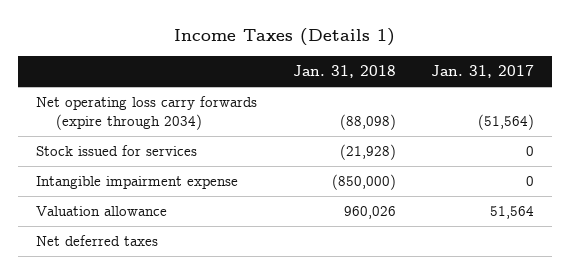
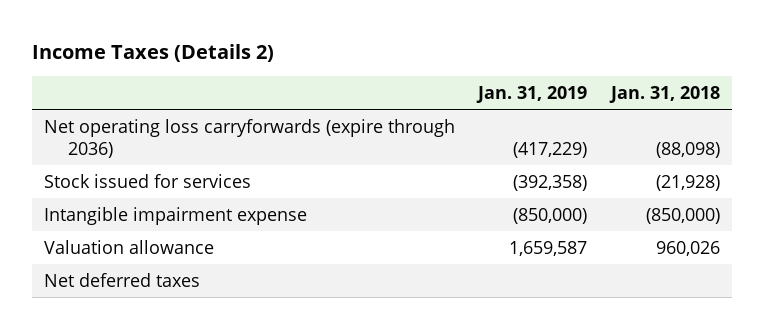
[174,28,396,47] Income Taxes (Details 1) -> [31,43,274,62] Income Taxes (Details 2)
[431,64,535,78] Jan. 31, 2017 -> none
none -> [476,86,588,104] Jan. 31, 2019
[35,96,257,130] Net operating loss carry forwards (expire through 2034) -> [43,118,455,158] Net operating loss carryforwards (expire through 2036)

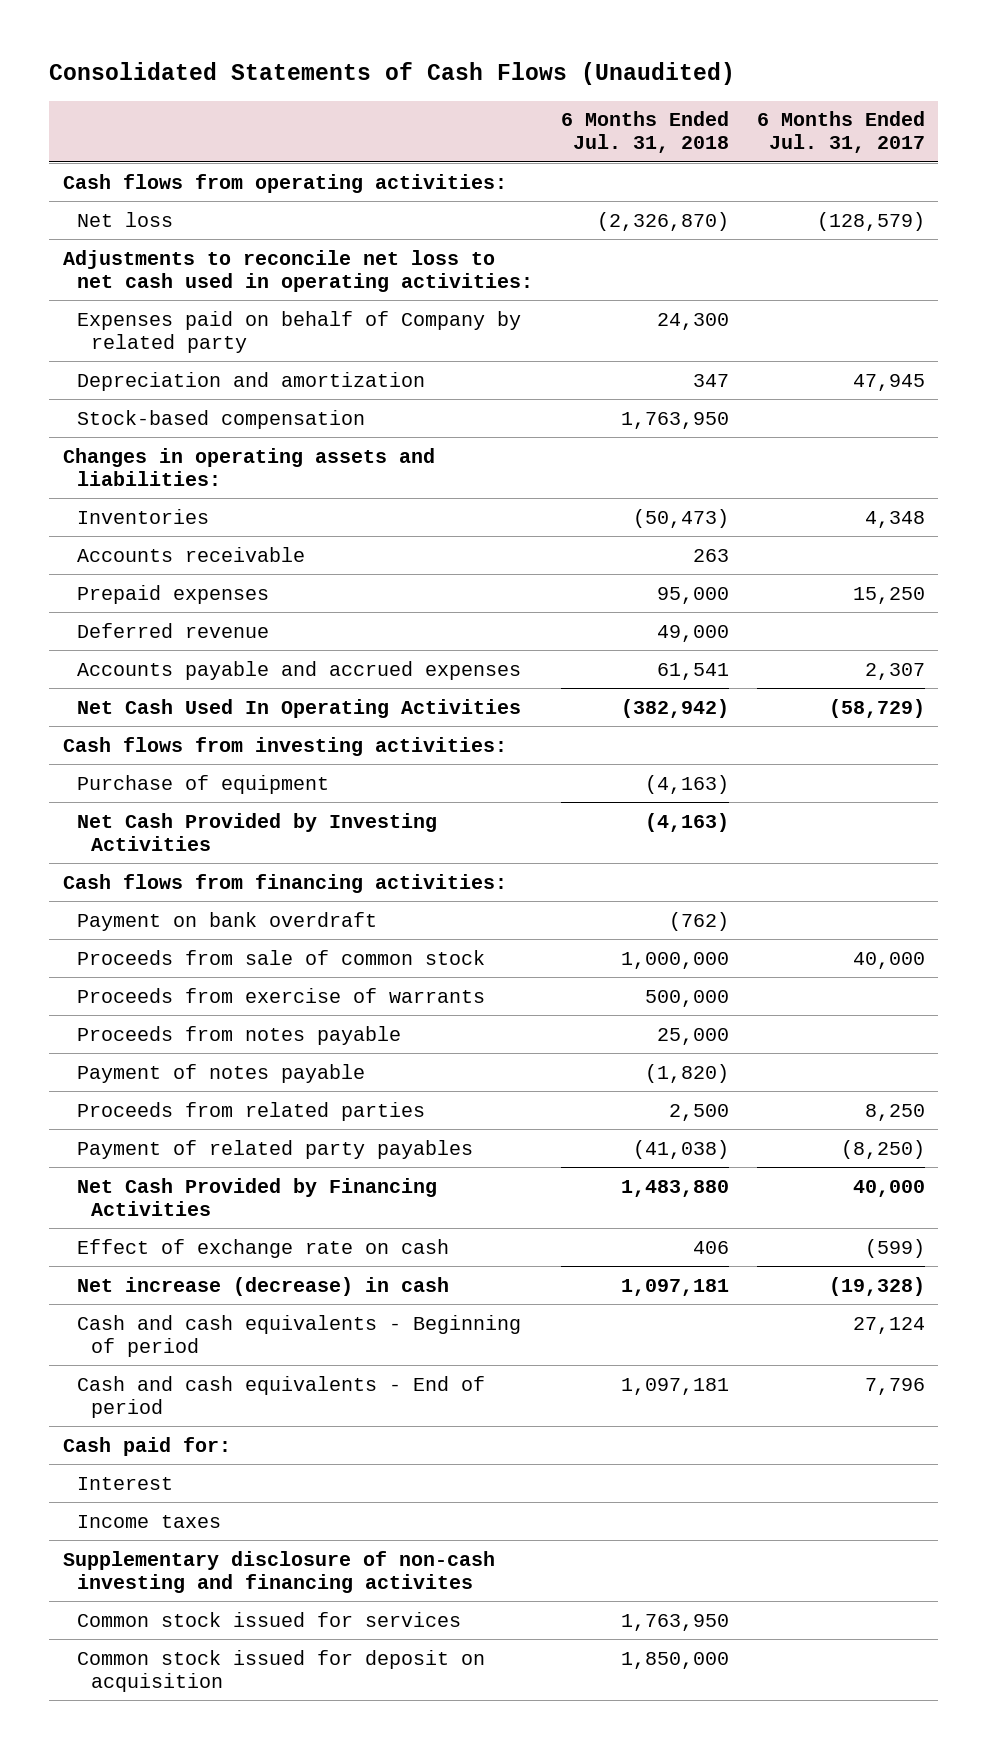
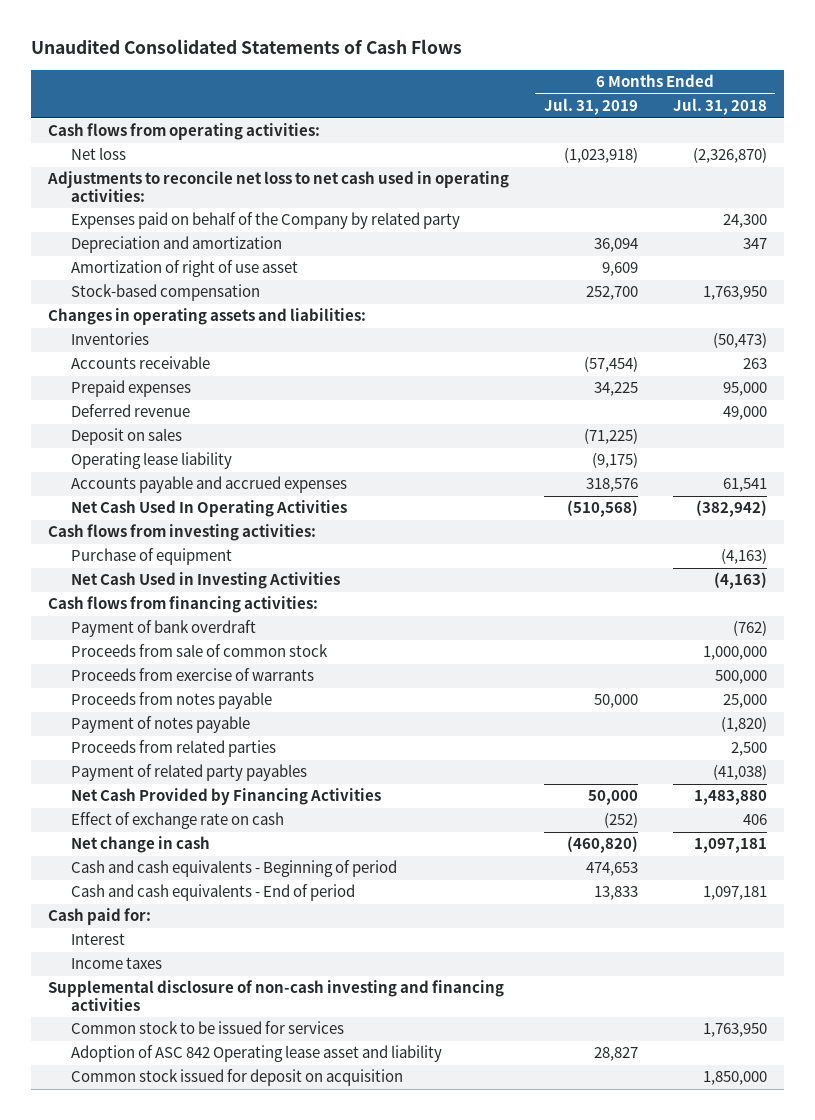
[48,62,735,86] Consolidated Statements of Cash Flows (Unaudited) -> [31,39,463,55] Unaudited Consolidated Statements of Cash Flows
[756,111,925,154] 6 Months Ended Jul. 31, 2017 -> none
none -> [544,98,639,116] Jul. 31, 2019
[77,310,522,353] Expenses paid on behalf of Company by related party -> [70,212,460,230] Expenses paid on behalf of the Company by related party
none -> [70,260,298,278] Amortization of right of use asset
none -> [70,428,182,446] Deposit on sales
none -> [70,452,232,470] Operating lease liability
[77,812,438,851] Net Cash Provided by Investing Activities -> [70,572,340,590] Net Cash Used in Investing Activities
[77,911,378,931] Payment on bank overdraft -> [70,620,256,638] Payment of bank overdraft
[77,1276,450,1296] Net increase (decrease) in cash -> [70,836,210,854] Net change in cash
[62,1550,495,1593] Supplementary disclosure of non-cash investing and financing activites -> [48,980,505,1011] Supplemental disclosure of non-cash investing and financing activities
[77,1611,462,1627] Common stock issued for services -> [70,1021,344,1035] Common stock to be issued for services
none -> [70,1045,442,1063] Adoption of ASC 842 Operating lease asset and liability

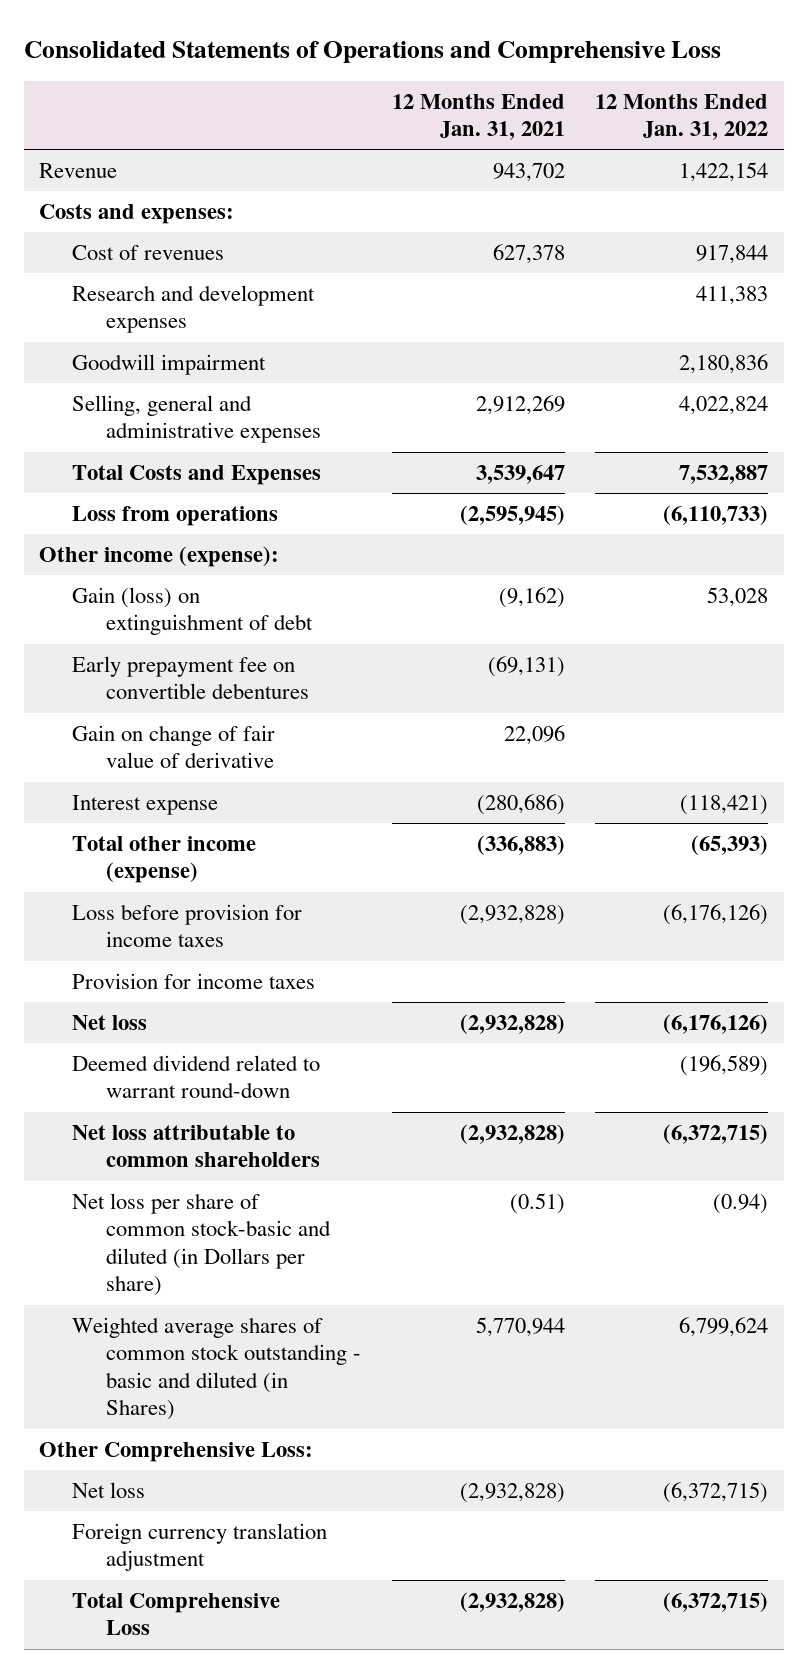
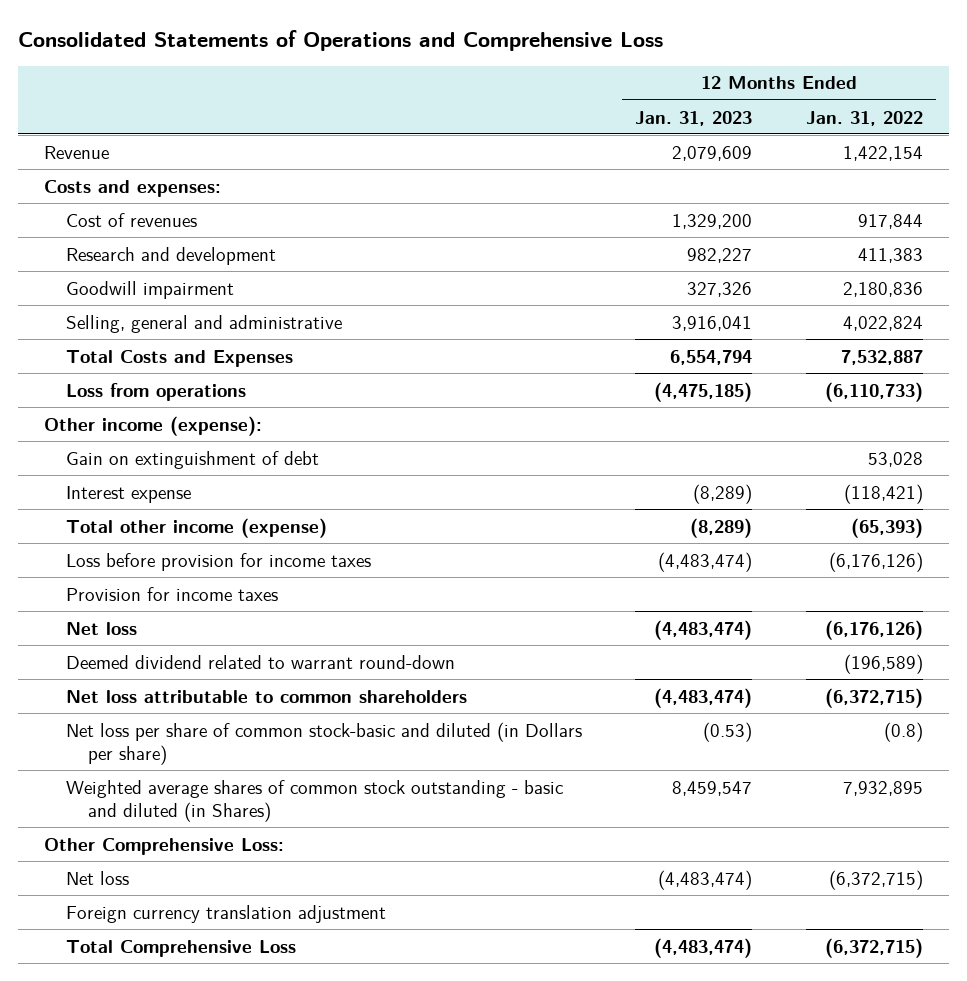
[391,93,565,141] 12 Months Ended Jan. 31, 2021 -> none
none -> [635,110,753,126] Jan. 31, 2023
[72,284,316,334] Research and development expenses -> [66,246,277,265] Research and development
[72,394,321,444] Selling, general and administrative expenses -> [66,314,343,333] Selling, general and administrative
[72,655,309,700] Early prepayment fee on convertible debentures -> none
[72,724,276,769] Gain on change of fair value of derivative -> none
[72,586,313,636] Gain (loss) on extinguishment of debt -> [66,450,320,469] Gain on extinguishment of debt
[713,1193,769,1214] (0.94) -> [883,721,923,742] (0.8)
[679,1316,769,1337] 6,799,624 -> [842,780,923,796] 7,932,895

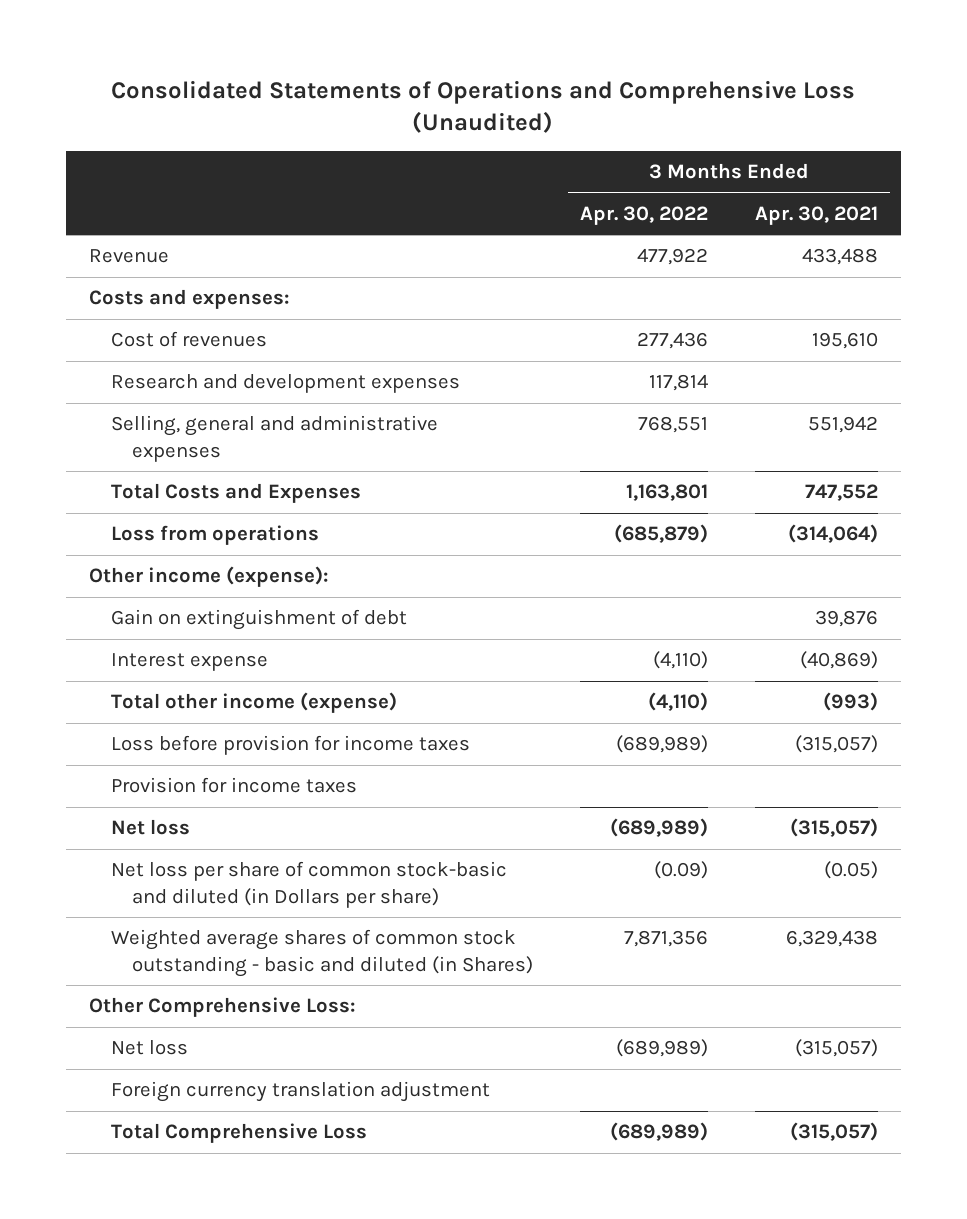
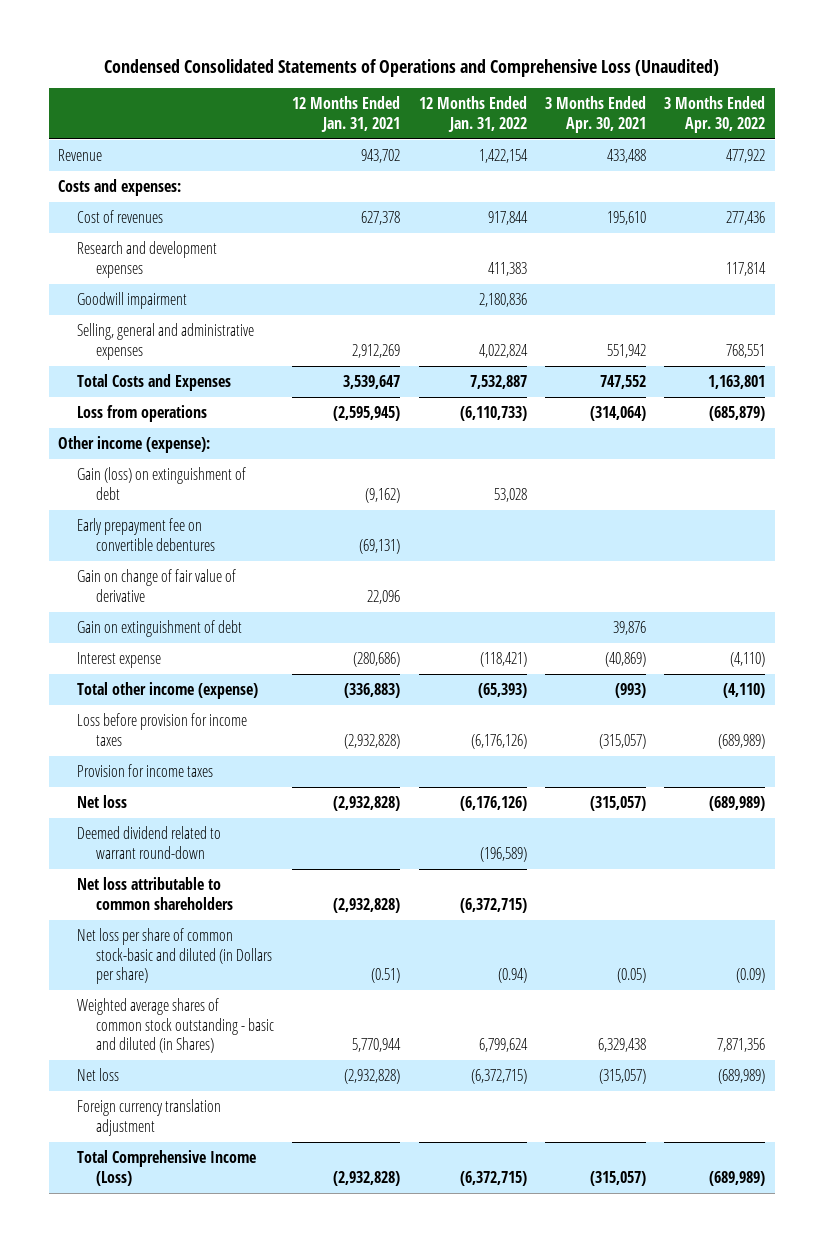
[111,79,856,133] Consolidated Statements of Operations and Comprehensive Loss (Unaudited) -> [103,58,719,77] Condensed Consolidated Statements of Operations and Comprehensive Loss (Unaudited)
none -> [292,96,401,132] 12 Months Ended Jan. 31, 2021
none -> [418,96,527,132] 12 Months Ended Jan. 31, 2022
none -> [77,292,188,310] Goodwill impairment
none -> [77,467,247,500] Gain (loss) on extinguishment of debt
none -> [77,518,215,551] Early prepayment fee on convertible debentures
none -> [77,569,237,602] Gain on change of fair value of derivative
none -> [77,826,222,859] Deemed dividend related to warrant round-down
none -> [77,877,233,910] Net loss attributable to common shareholders
[88,997,356,1018] Other Comprehensive Loss: -> none
[110,1123,367,1144] Total Comprehensive Loss -> [77,1150,257,1186] Total Comprehensive Income (Loss)

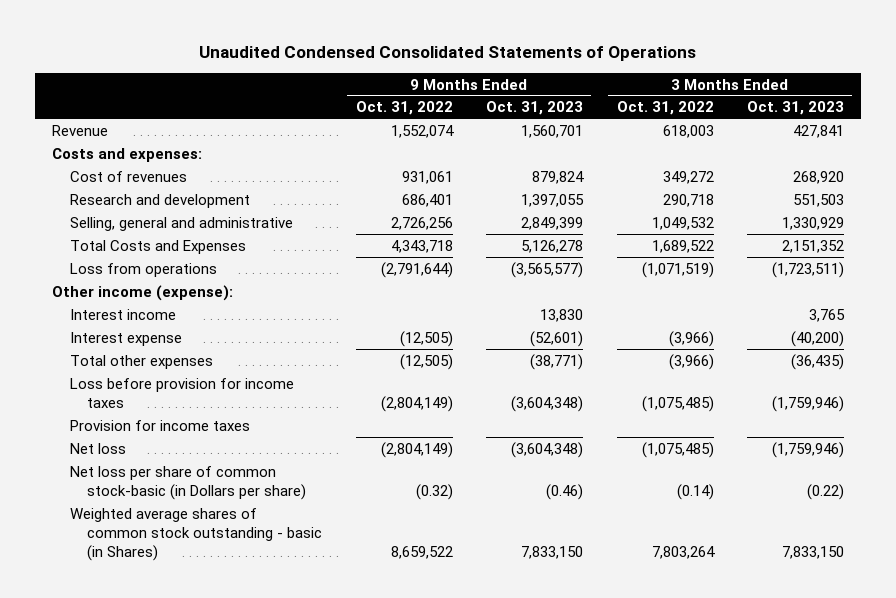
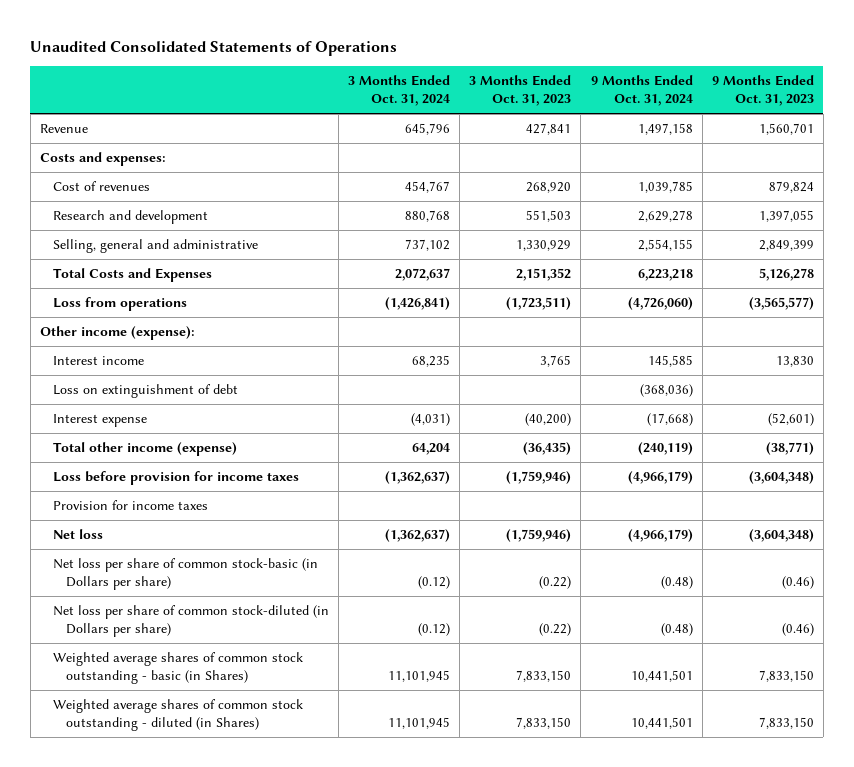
[198,46,696,62] Unaudited Condensed Consolidated Statements of Operations -> [30,40,398,56] Unaudited Consolidated Statements of Operations
[355,101,453,116] Oct. 31, 2022 -> none
[616,101,714,116] Oct. 31, 2022 -> none
none -> [348,75,451,107] 3 Months Ended Oct. 31, 2024
none -> [590,75,693,107] 9 Months Ended Oct. 31, 2024
none -> [52,384,238,399] Loss on extinguishment of debt
[69,354,213,369] Total other expenses -> [52,442,237,457] Total other income (expense)
none -> [52,605,329,638] Net loss per share of common stock-diluted (in Dollars per share)
none -> [52,699,303,732] Weighted average shares of common stock outstanding - diluted (in Shares)

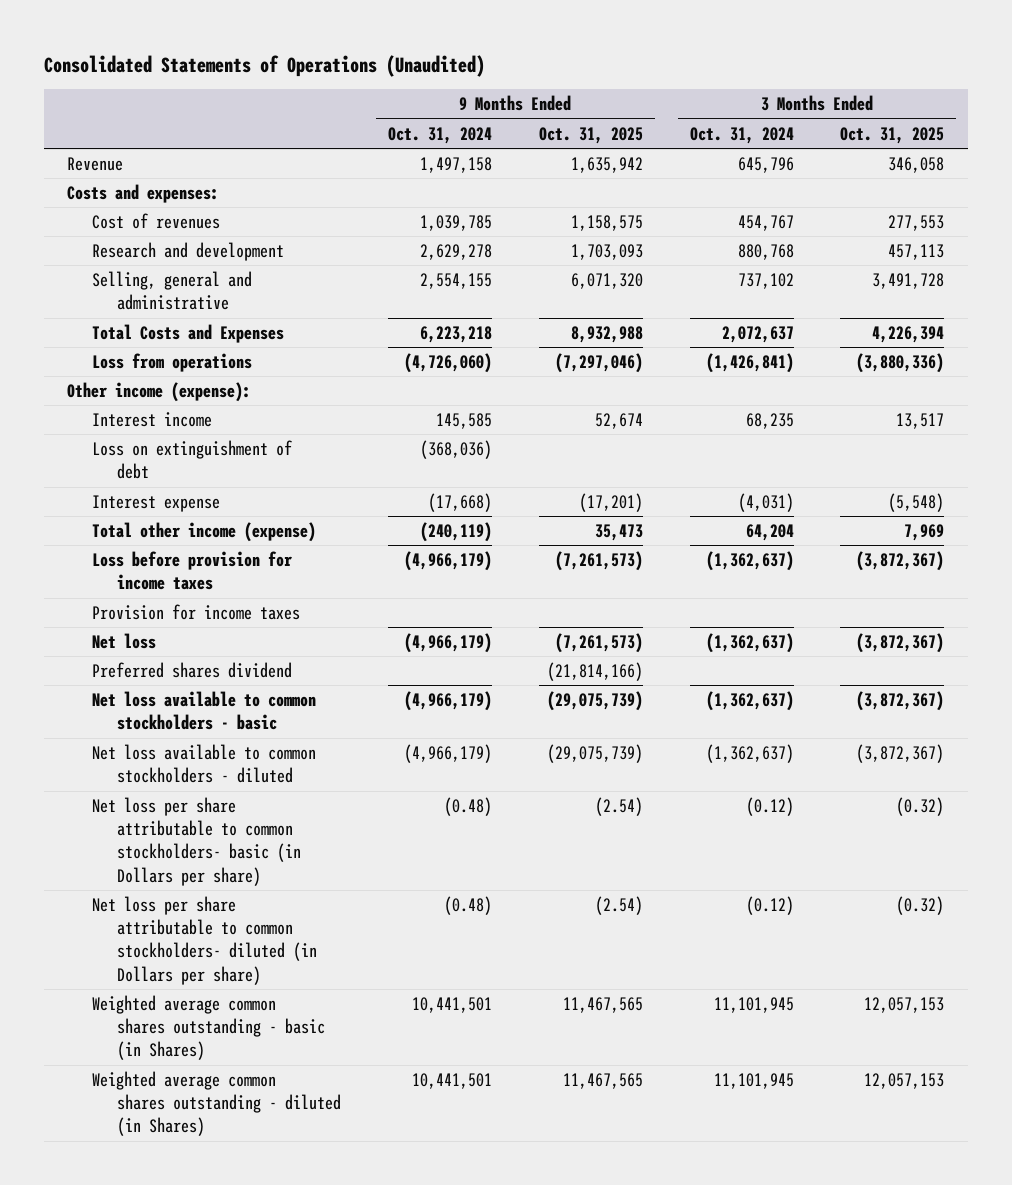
[30,40,398,56] Unaudited Consolidated Statements of Operations -> [43,54,485,77] Consolidated Statements of Operations (Unaudited)
[469,75,572,107] 3 Months Ended Oct. 31, 2023 -> none
[711,75,814,107] 9 Months Ended Oct. 31, 2023 -> none
none -> [538,126,643,144] Oct. 31, 2025
none -> [840,126,945,144] Oct. 31, 2025
none -> [92,662,293,679] Preferred shares dividend
none -> [92,691,317,731] Net loss available to common stockholders - basic
none -> [92,744,317,784] Net loss available to common stockholders - diluted
[52,558,318,591] Net loss per share of common stock-basic (in Dollars per share) -> [92,797,302,886] Net loss per share attributable to common stockholders- basic (in Dollars per share)
[52,605,329,638] Net loss per share of common stock-diluted (in Dollars per share) -> [92,896,318,985] Net loss per share attributable to common stockholders- diluted (in Dollars per share)
[52,652,303,685] Weighted average shares of common stock outstanding - basic (in Shares) -> [92,995,326,1061] Weighted average common shares outstanding - basic (in Shares)
[52,699,303,732] Weighted average shares of common stock outstanding - diluted (in Shares) -> [92,1071,342,1137] Weighted average common shares outstanding - diluted (in Shares)

